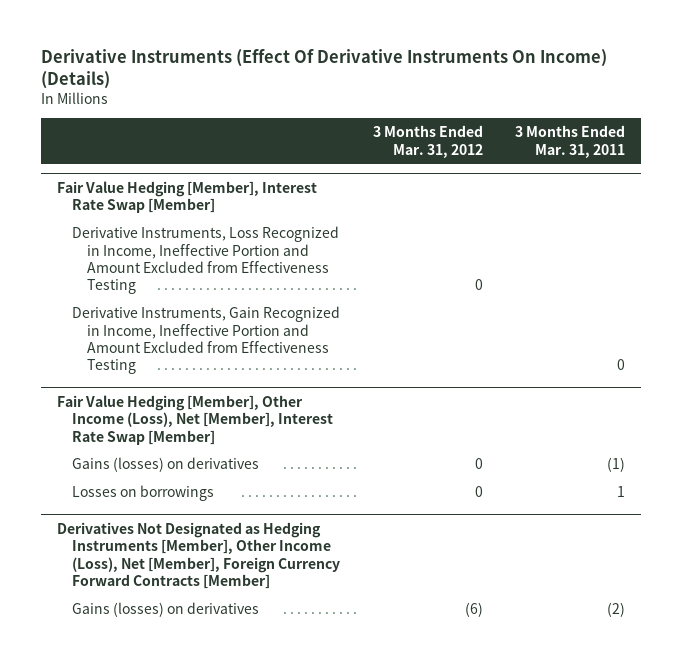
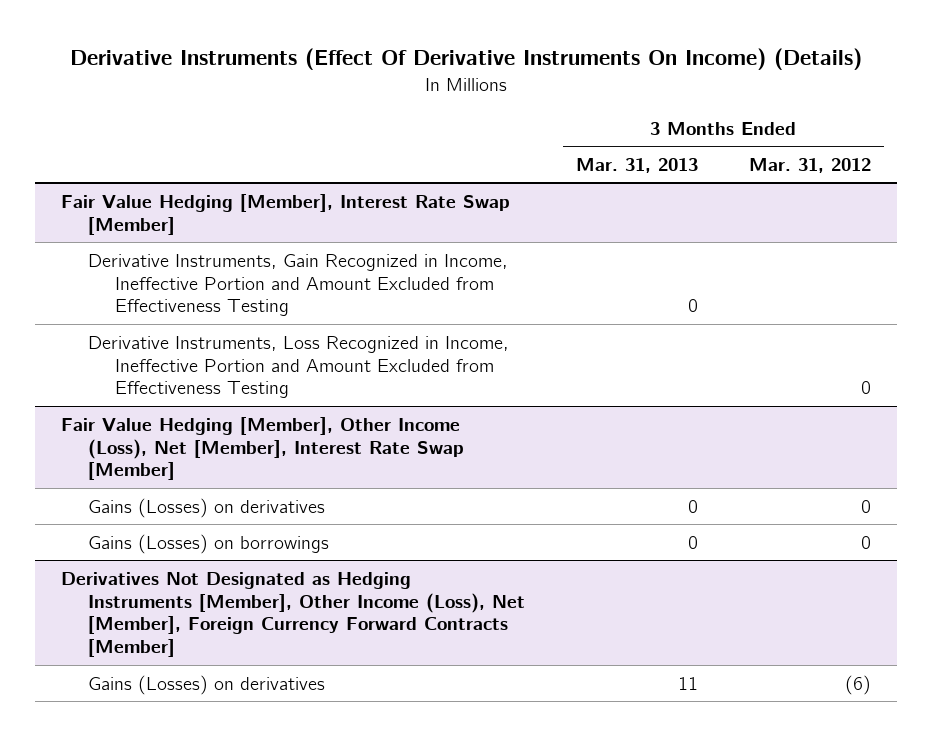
[515,125,626,158] 3 Months Ended Mar. 31, 2011 -> none
none -> [575,157,698,173] Mar. 31, 2013
[72,226,340,295] Derivative Instruments, Loss Recognized in Income, Ineffective Portion and Amount Excluded from Effectiveness Testing -> [87,335,509,399] Derivative Instruments, Loss Recognized in Income, Ineffective Portion and Amount Excluded from Effectiveness Testing
[72,457,260,473] Gains (losses) on derivatives -> [87,497,325,518] Gains (Losses) on derivatives
[72,485,215,502] Losses on borrowings -> [87,533,329,554] Gains (Losses) on borrowings
[72,602,260,618] Gains (losses) on derivatives -> [87,674,325,695] Gains (Losses) on derivatives

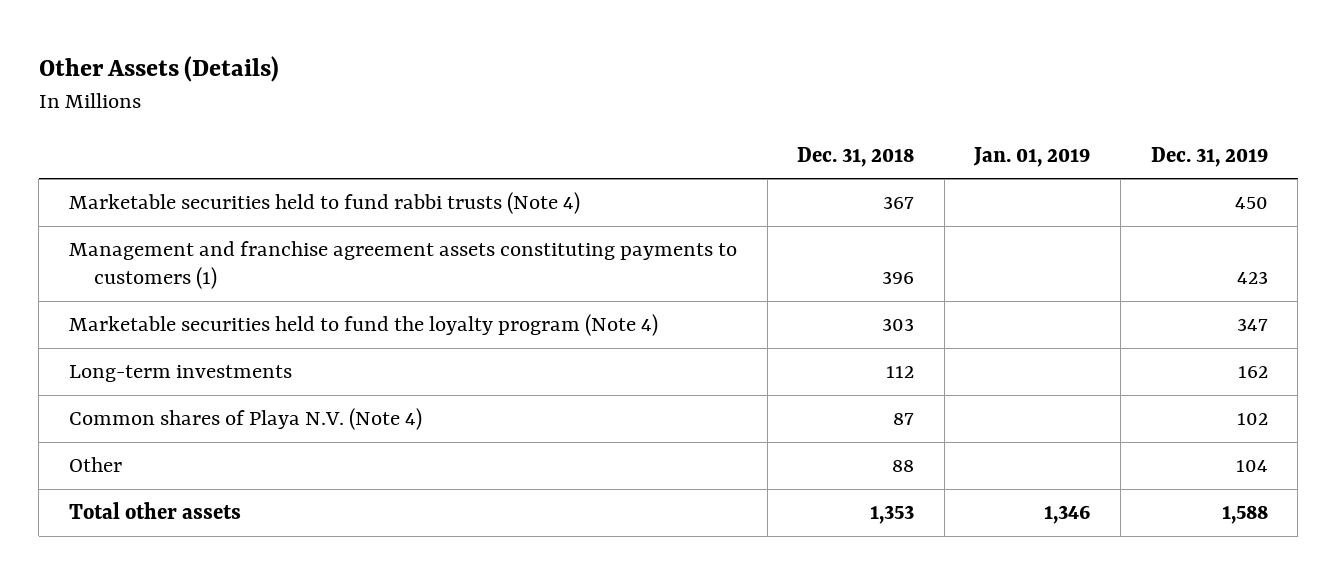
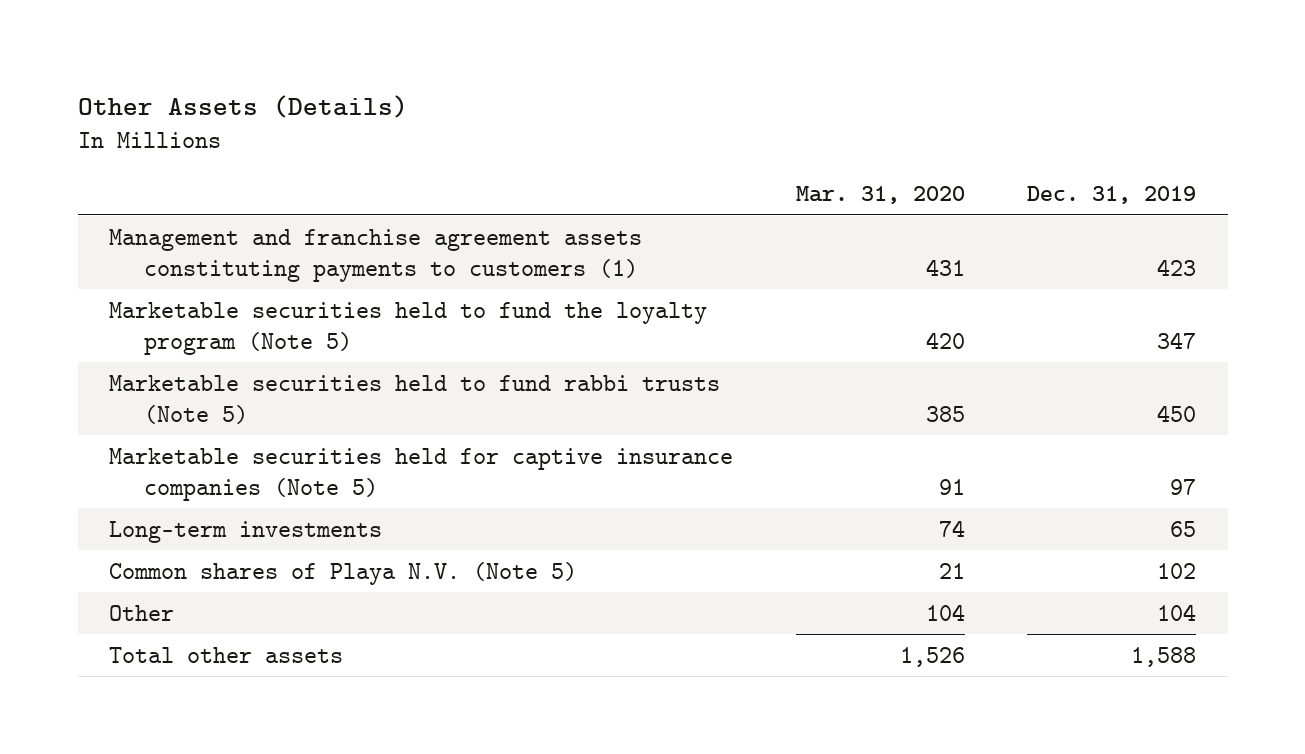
[797,146,915,167] Dec. 31, 2018 -> none
[973,146,1091,167] Jan. 01, 2019 -> none
none -> [795,185,965,204] Mar. 31, 2020
[68,192,580,215] Marketable securities held to fund rabbi trusts (Note 4) -> none
[68,314,658,337] Marketable securities held to fund the loyalty program (Note 4) -> [109,301,708,355] Marketable securities held to fund the loyalty program (Note 5)
none -> [109,374,721,424] Marketable securities held to fund rabbi trusts (Note 5)
none -> [109,447,734,501] Marketable securities held for captive insurance companies (Note 5)
[1237,366,1268,379] 162 -> [1170,520,1197,537] 65
[68,408,422,431] Common shares of Playa N.V. (Note 4) -> [109,561,578,585] Common shares of Playa N.V. (Note 5)

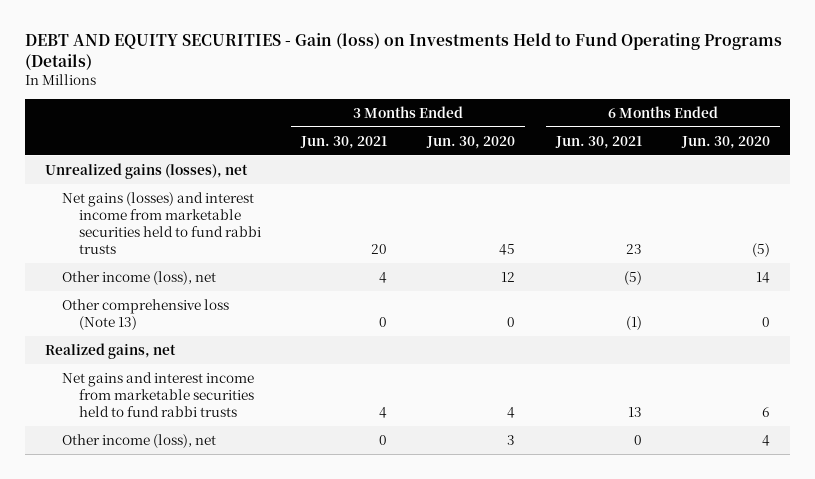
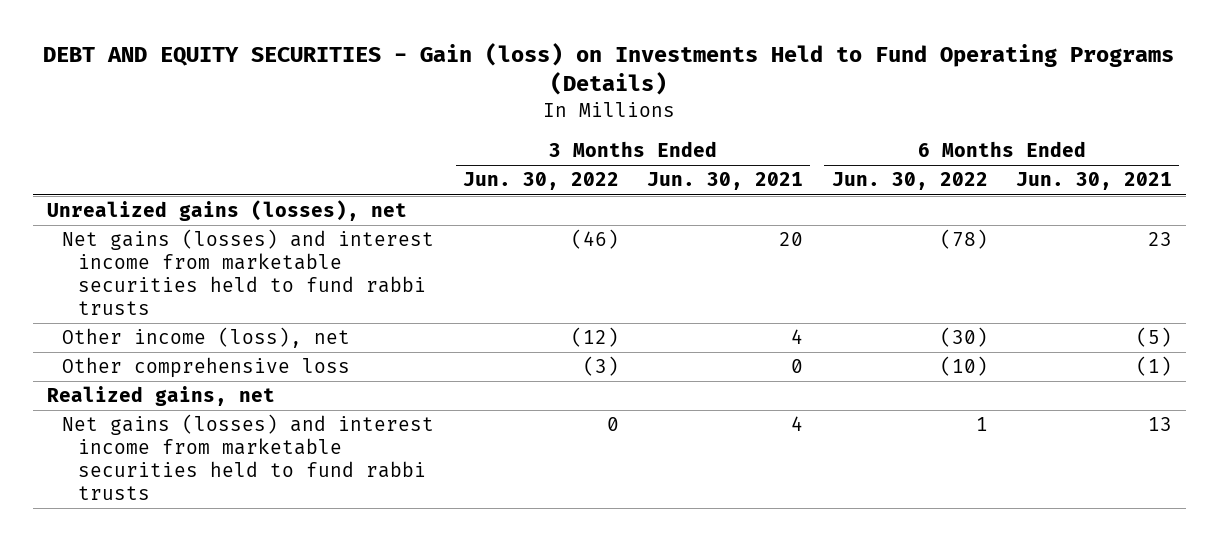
[426,135,516,149] Jun. 30, 2020 -> none
[681,135,771,149] Jun. 30, 2020 -> none
none -> [462,172,619,191] Jun. 30, 2022
none -> [831,172,988,191] Jun. 30, 2022
[61,298,229,331] Other comprehensive loss (Note 13) -> [62,357,351,379] Other comprehensive loss
[61,433,216,448] Other income (loss), net -> none
[61,371,254,418] Net gains and interest income from marketable securities held to fund rabbi trusts -> [62,414,435,500] Net gains (losses) and interest income from marketable securities held to fund rabbi trusts

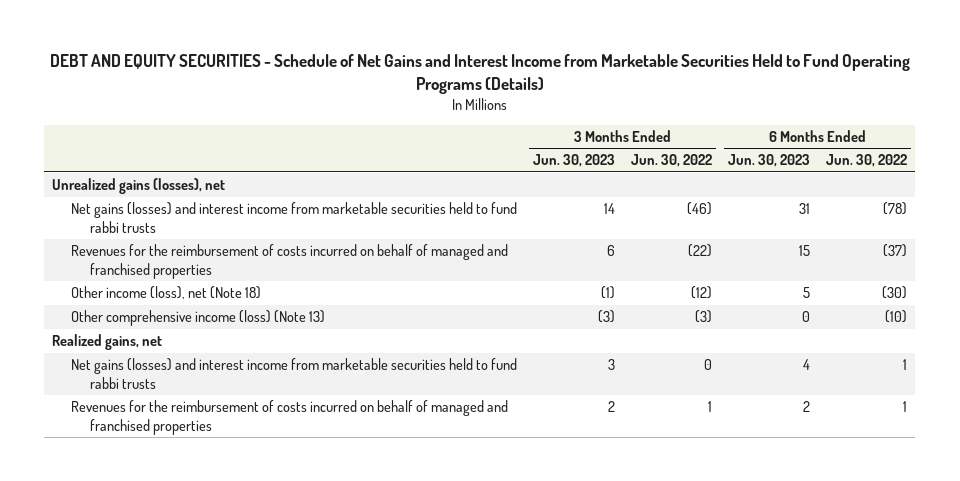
[43,43,1175,96] DEBT AND EQUITY SECURITIES - Gain (loss) on Investments Held to Fund Operating Programs (Details) -> [49,54,910,95] DEBT AND EQUITY SECURITIES - Schedule of Net Gains and Interest Income from Marketable Securities Held to Fund Operating Programs (Details)
[647,172,804,191] Jun. 30, 2021 -> none
[1016,172,1173,191] Jun. 30, 2021 -> none
none -> [533,154,616,168] Jun. 30, 2023
none -> [728,154,811,168] Jun. 30, 2023
none -> [71,244,509,279] Revenues for the reimbursement of costs incurred on behalf of managed and franchised properties
[62,327,351,349] Other income (loss), net -> [71,286,262,300] Other income (loss), net (Note 18)
[62,357,351,379] Other comprehensive loss -> [71,310,326,327] Other comprehensive income (loss) (Note 13)
none -> [71,400,509,435] Revenues for the reimbursement of costs incurred on behalf of managed and franchised properties

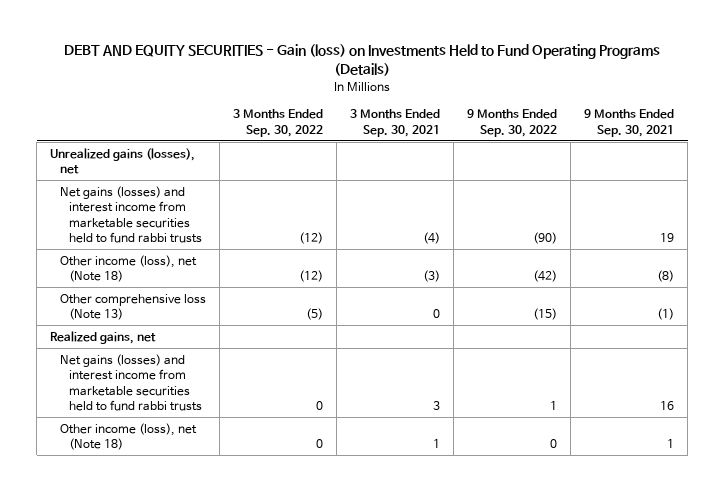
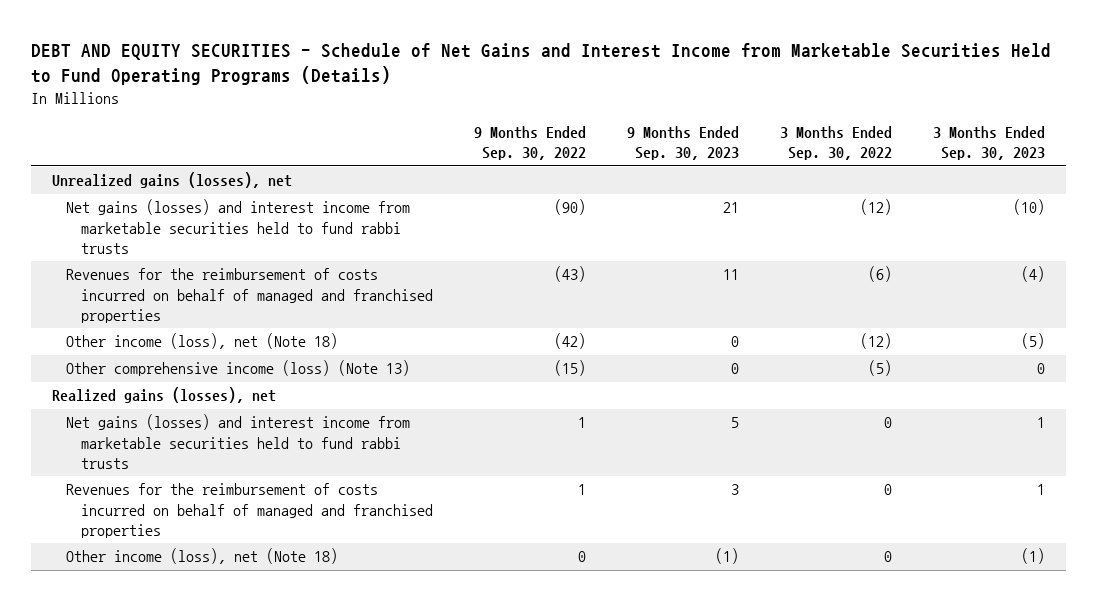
[64,44,661,77] DEBT AND EQUITY SECURITIES - Gain (loss) on Investments Held to Fund Operating Programs (Details) -> [31,43,1052,85] DEBT AND EQUITY SECURITIES - Schedule of Net Gains and Interest Income from Marketable Securities Held to Fund Operating Programs (Details)
[349,109,440,137] 3 Months Ended Sep. 30, 2021 -> none
[584,109,675,137] 9 Months Ended Sep. 30, 2021 -> none
none -> [626,126,739,161] 9 Months Ended Sep. 30, 2023
none -> [933,126,1046,161] 3 Months Ended Sep. 30, 2023
none -> [66,268,433,324] Revenues for the reimbursement of costs incurred on behalf of managed and franchised properties
[59,293,206,321] Other comprehensive loss (Note 13) -> [66,360,411,377] Other comprehensive income (loss) (Note 13)
[50,330,157,344] Realized gains, net -> [51,387,276,404] Realized gains (losses), net
none -> [66,483,433,539] Revenues for the reimbursement of costs incurred on behalf of managed and franchised properties

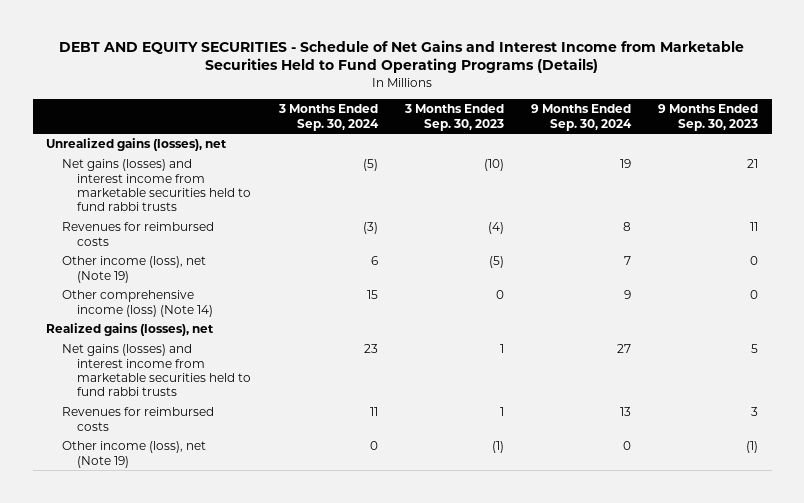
[473,126,586,161] 9 Months Ended Sep. 30, 2022 -> none
[780,126,893,161] 3 Months Ended Sep. 30, 2022 -> none
none -> [277,104,379,131] 3 Months Ended Sep. 30, 2024
none -> [530,104,632,131] 9 Months Ended Sep. 30, 2024
[66,268,433,324] Revenues for the reimbursement of costs incurred on behalf of managed and franchised properties -> [61,222,214,246] Revenues for reimbursed costs
[66,333,339,350] Other income (loss), net (Note 18) -> [61,256,206,283] Other income (loss), net (Note 19)
[66,360,411,377] Other comprehensive income (loss) (Note 13) -> [61,290,214,317] Other comprehensive income (loss) (Note 14)
[66,483,433,539] Revenues for the reimbursement of costs incurred on behalf of managed and franchised properties -> [61,407,214,431] Revenues for reimbursed costs
[66,548,339,565] Other income (loss), net (Note 18) -> [61,441,206,468] Other income (loss), net (Note 19)

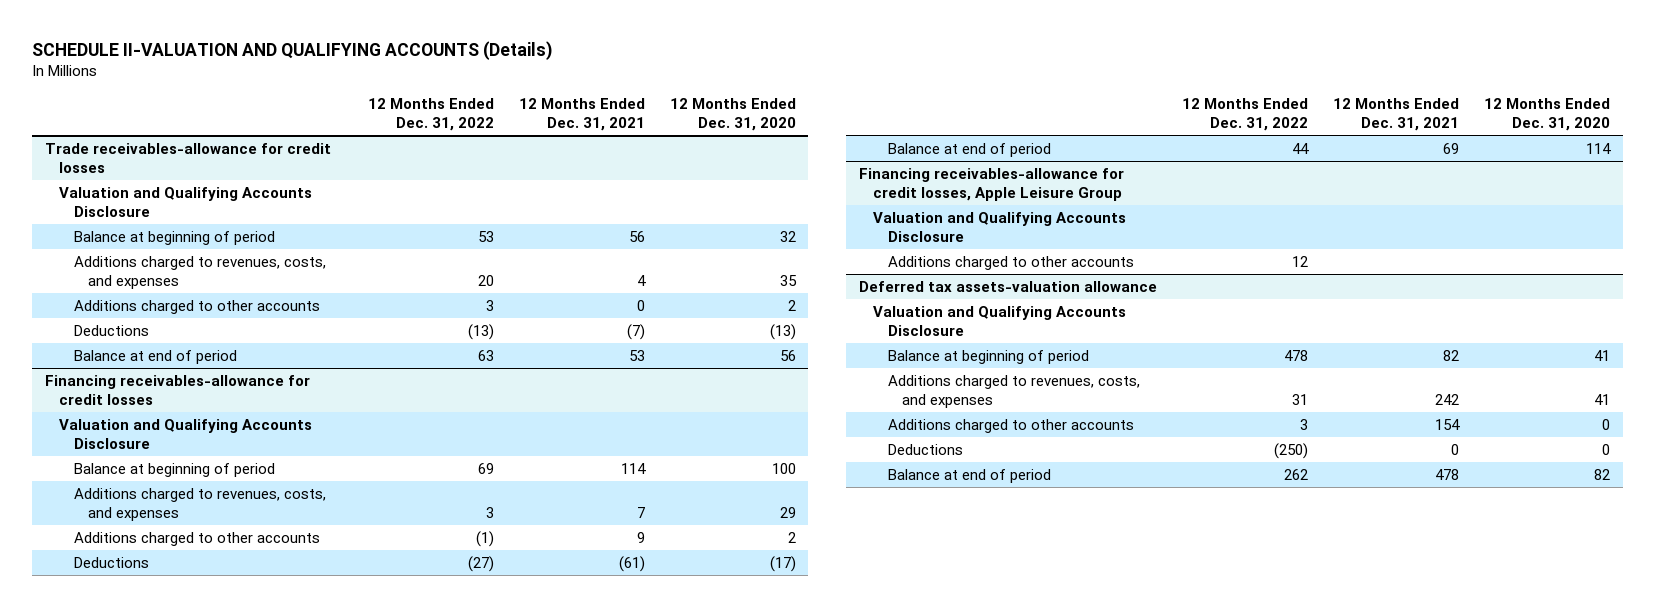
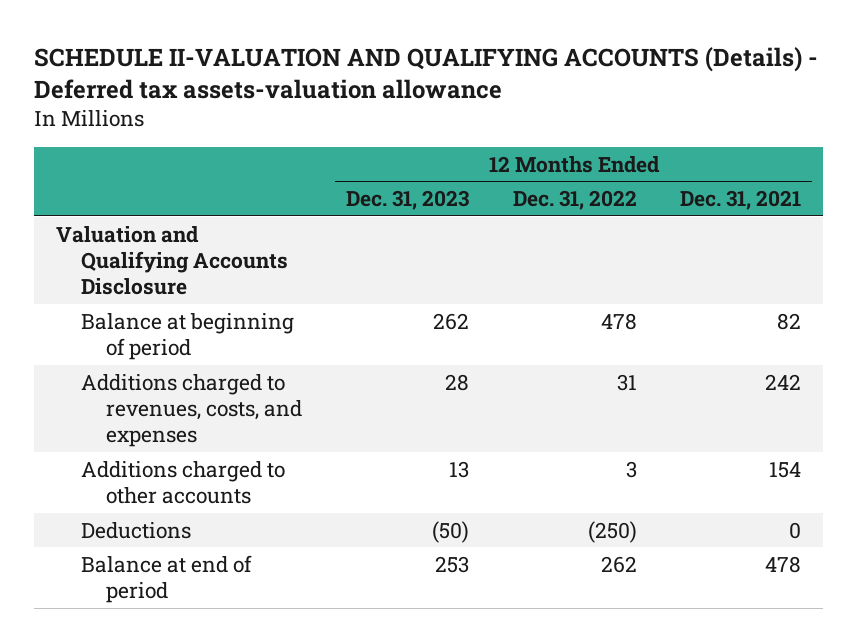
[32,40,554,60] SCHEDULE II-VALUATION AND QUALIFYING ACCOUNTS (Details) -> [34,47,819,100] SCHEDULE II-VALUATION AND QUALIFYING ACCOUNTS (Details) - Deferred tax assets-valuation allowance
[669,98,796,132] 12 Months Ended Dec. 31, 2020 -> none
none -> [345,190,469,211] Dec. 31, 2023
[44,142,331,173] Trade receivables-allowance for credit losses -> none
[73,230,275,245] Balance at beginning of period -> none
[73,255,326,289] Additions charged to revenues, costs, and expenses -> none
[73,299,320,314] Additions charged to other accounts -> none
[73,324,149,336] Deductions -> none
[73,349,237,364] Balance at end of period -> none
[44,374,310,405] Financing receivables-allowance for credit losses -> none
[59,418,313,449] Valuation and Qualifying Accounts Disclosure -> none
[73,462,275,477] Balance at beginning of period -> none
[73,487,326,521] Additions charged to revenues, costs, and expenses -> none
[73,531,320,546] Additions charged to other accounts -> none
[73,556,149,568] Deductions -> none
[887,142,1051,157] Balance at end of period -> none
[858,167,1124,201] Financing receivables-allowance for credit losses, Apple Leisure Group -> none
[873,211,1127,242] Valuation and Qualifying Accounts Disclosure -> none
[887,255,1134,270] Additions charged to other accounts -> none
[858,280,1157,292] Deferred tax assets-valuation allowance -> none
[873,305,1127,336] Valuation and Qualifying Accounts Disclosure -> none

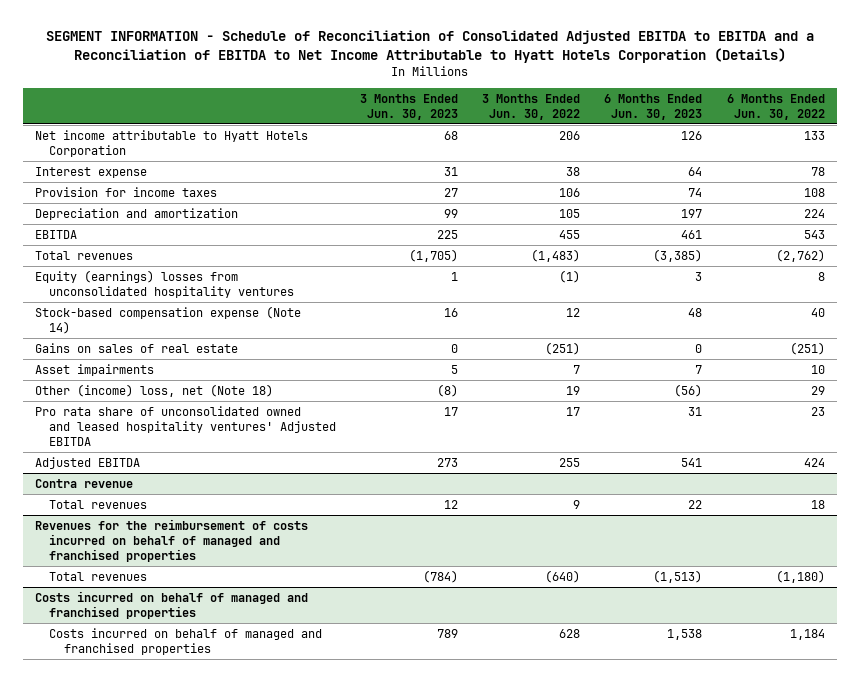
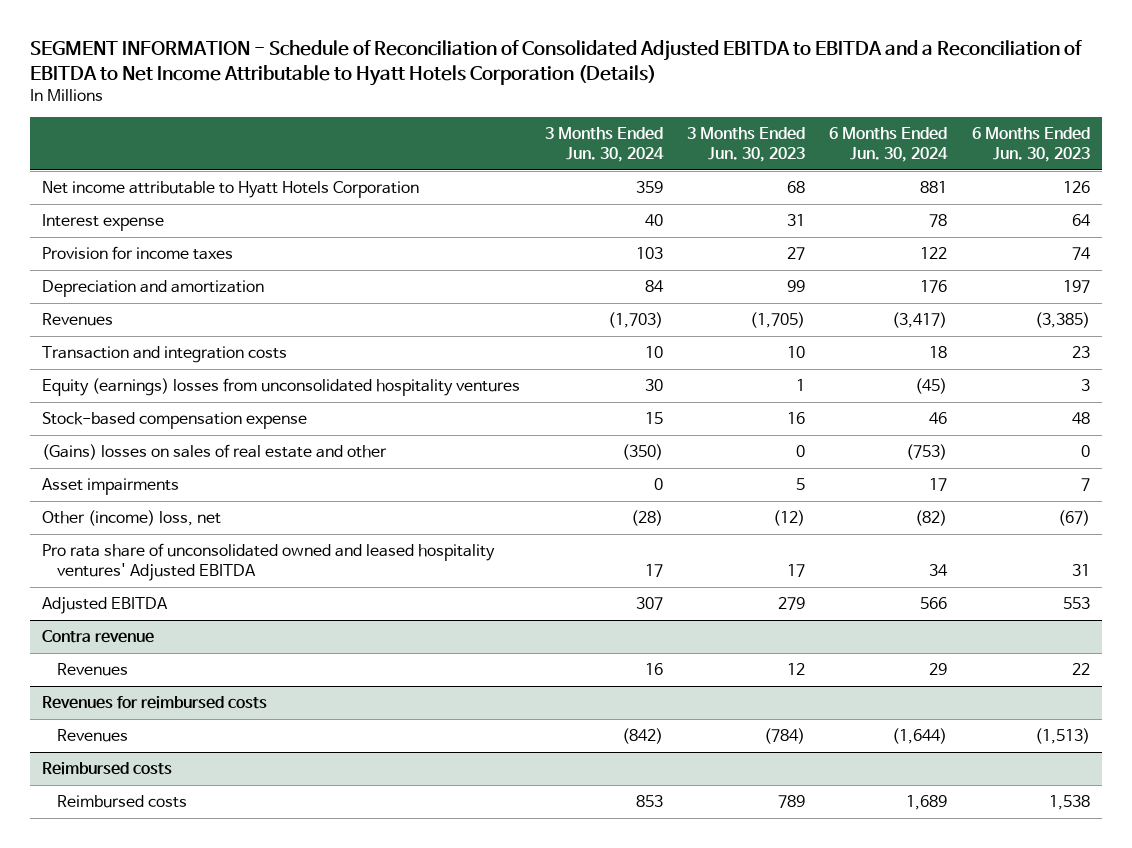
[482,93,581,120] 3 Months Ended Jun. 30, 2022 -> none
[726,93,825,120] 6 Months Ended Jun. 30, 2022 -> none
none -> [544,127,664,163] 3 Months Ended Jun. 30, 2024
none -> [829,127,949,163] 6 Months Ended Jun. 30, 2024
[34,229,77,239] EBITDA -> none
[34,250,133,260] Total revenues -> [42,313,114,327] Revenues
none -> [42,346,288,364] Transaction and integration costs
[34,305,301,334] Stock-based compensation expense (Note 14) -> [42,412,308,430] Stock-based compensation expense
[34,342,238,353] Gains on sales of real estate -> [42,444,388,461] (Gains) losses on sales of real estate and other
[34,383,273,397] Other (income) loss, net (Note 18) -> [42,510,222,527] Other (income) loss, net
[437,383,459,397] (8) -> [772,510,805,527] (12)
[674,383,703,397] (56) -> [1057,510,1090,527] (67)
[437,457,459,467] 273 -> [777,597,805,611] 279
[681,457,703,467] 541 -> [1062,597,1090,610] 553
[34,518,308,562] Revenues for the reimbursement of costs incurred on behalf of managed and franchised properties -> none
[34,590,308,619] Costs incurred on behalf of managed and franchised properties -> none
[49,499,148,509] Total revenues -> [56,663,128,677] Revenues
none -> [42,696,268,710] Revenues for reimbursed costs
[49,571,148,581] Total revenues -> [56,729,128,743] Revenues
none -> [42,762,173,776] Reimbursed costs
[49,627,323,655] Costs incurred on behalf of managed and franchised properties -> [56,795,187,809] Reimbursed costs

